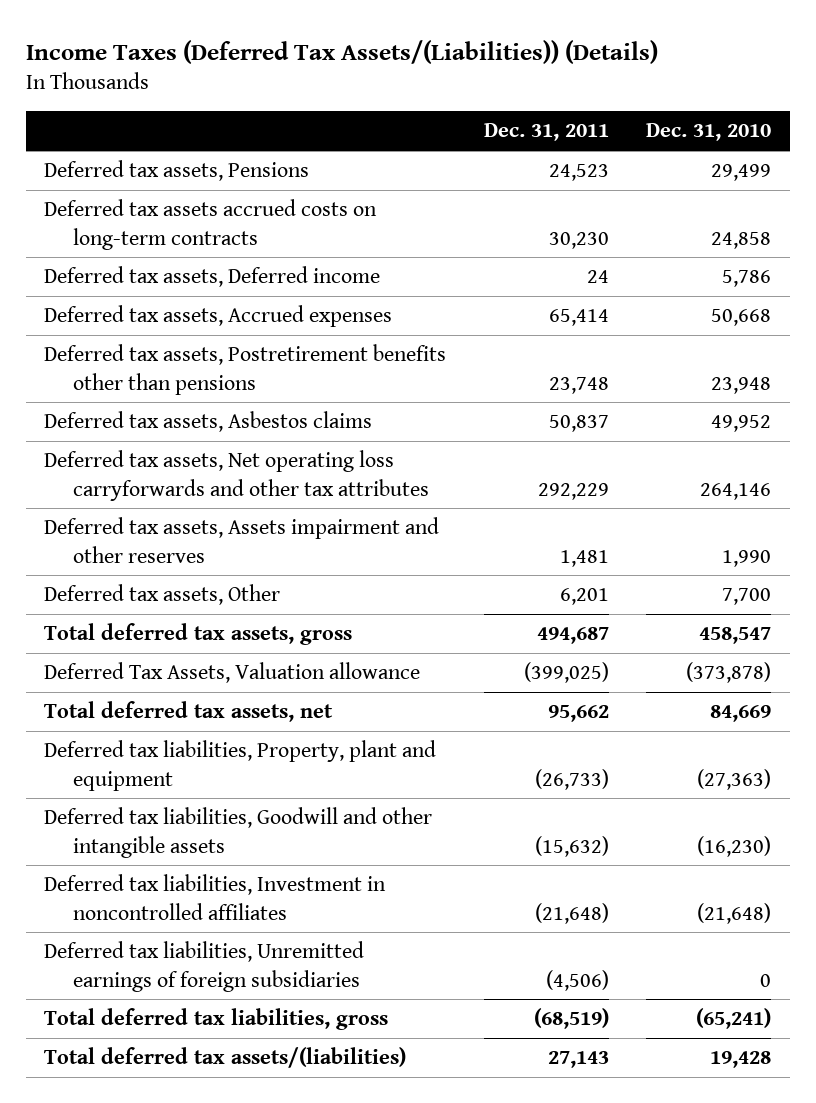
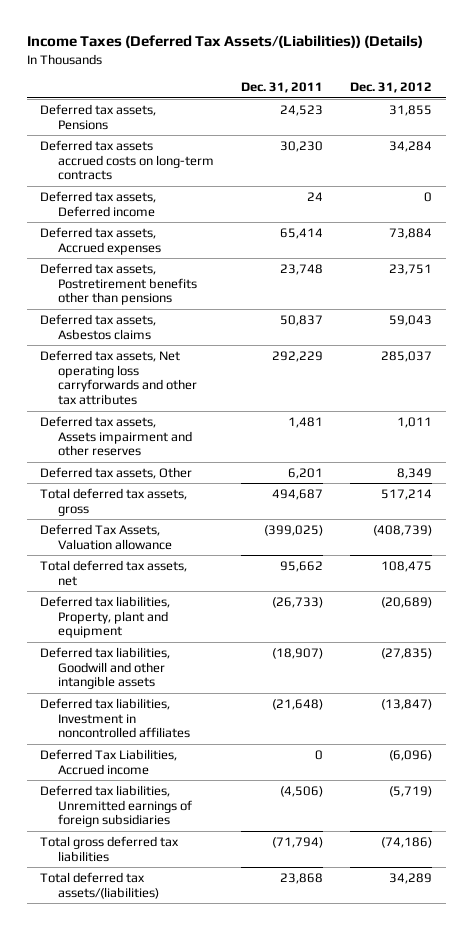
[646,123,772,142] Dec. 31, 2010 -> none
none -> [350,82,433,94] Dec. 31, 2012
[534,835,609,857] (15,632) -> [272,647,324,659] (18,907)
none -> [39,748,177,775] Deferred Tax Liabilities, Accrued income
[44,1008,389,1031] Total deferred tax liabilities, gross -> [39,835,179,862] Total gross deferred tax liabilities
[533,1008,609,1030] (68,519) -> [272,836,324,848] (71,794)
[547,1051,609,1069] 27,143 -> [280,872,324,884] 23,868

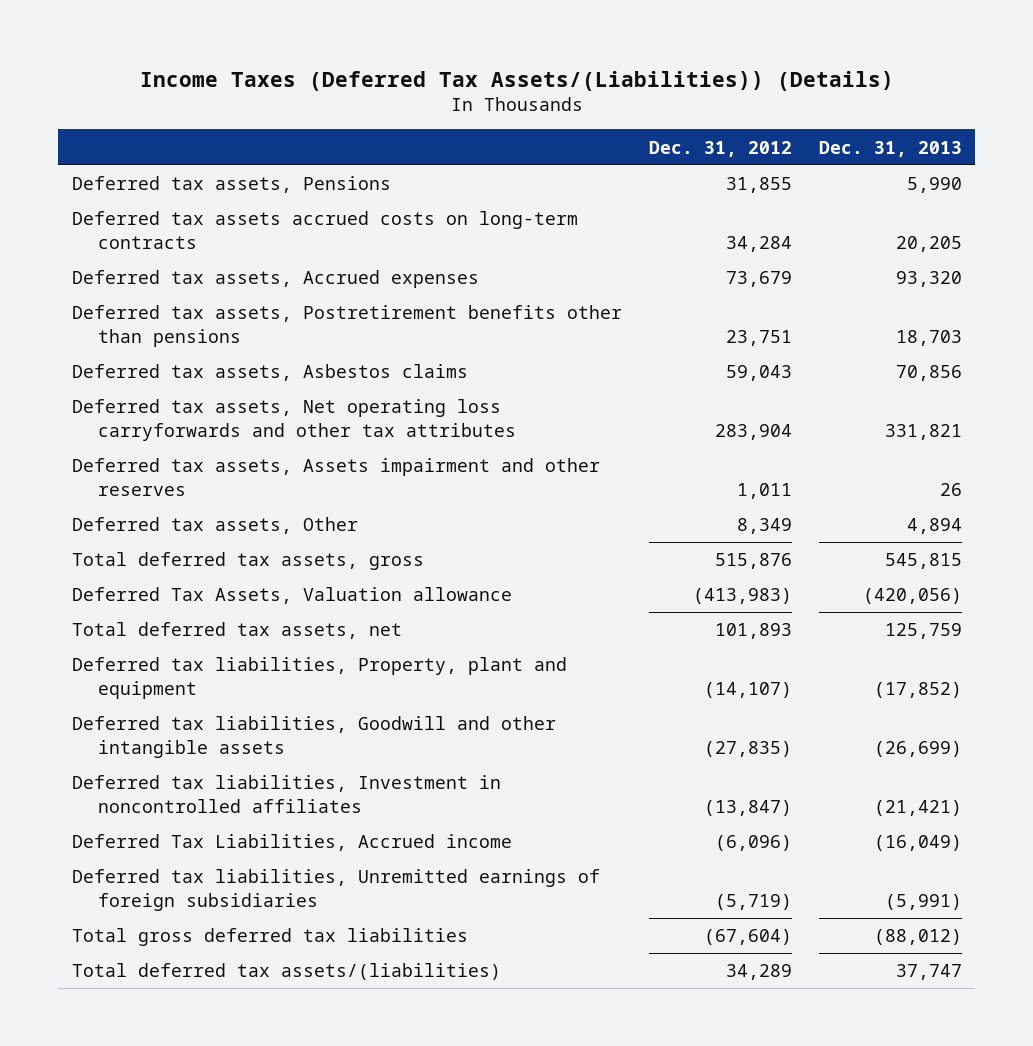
[241,82,324,94] Dec. 31, 2011 -> none
none -> [818,140,962,157] Dec. 31, 2013
[39,190,156,217] Deferred tax assets, Deferred income -> none
[389,227,433,239] 73,884 -> [725,271,792,288] 73,679
[381,350,433,362] 285,037 -> [714,423,792,440] 283,904
[381,488,433,500] 517,214 -> [714,553,792,570] 515,876
[373,524,433,536] (408,739) -> [692,588,792,605] (413,983)
[381,560,433,572] 108,475 -> [714,623,792,640] 101,893
[381,596,433,608] (20,689) -> [703,681,792,698] (14,107)
[381,836,433,848] (74,186) -> [703,929,792,946] (67,604)

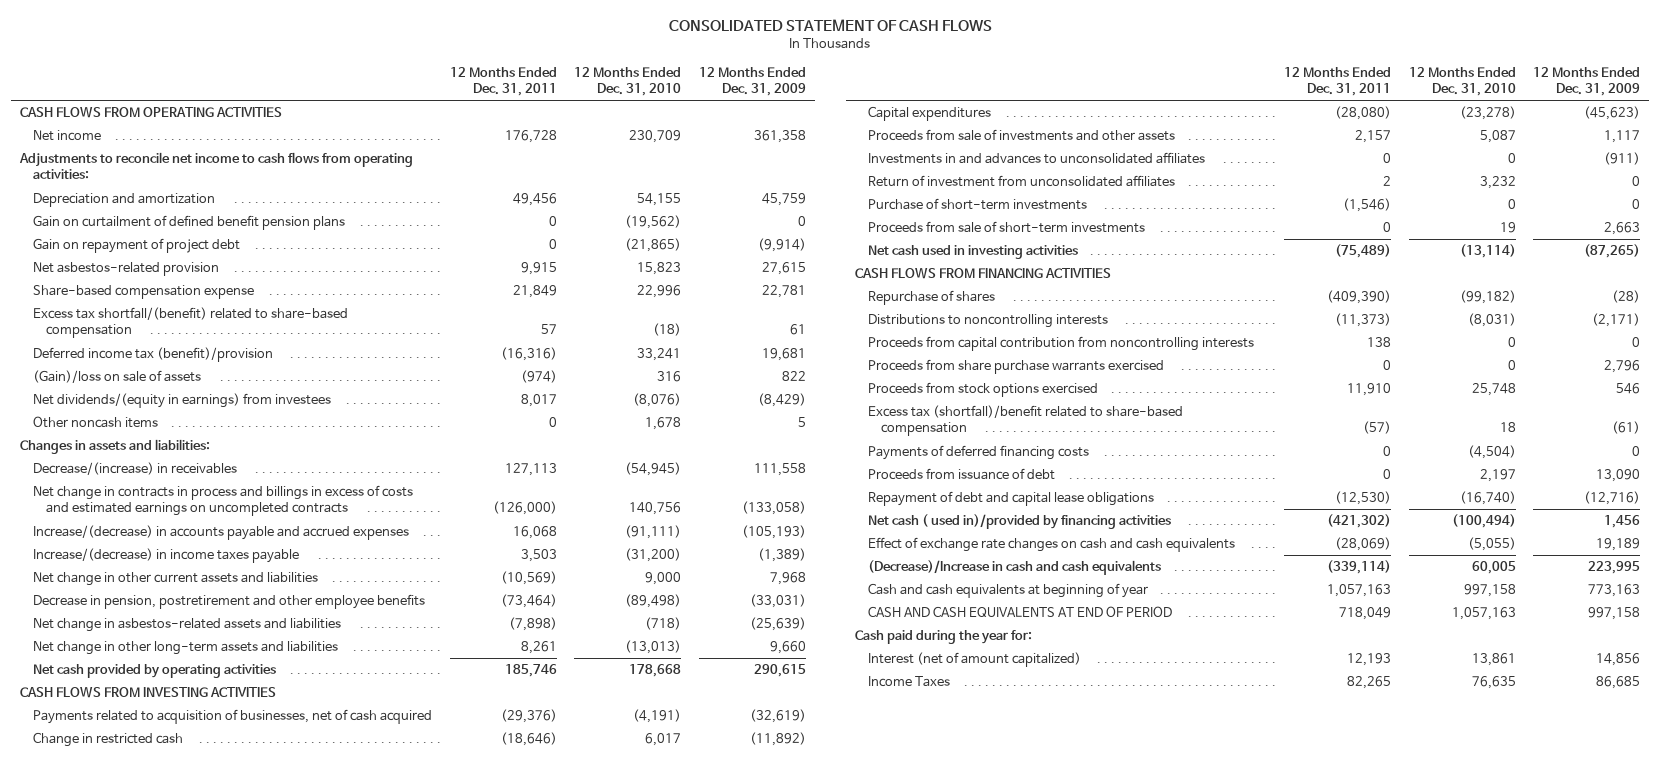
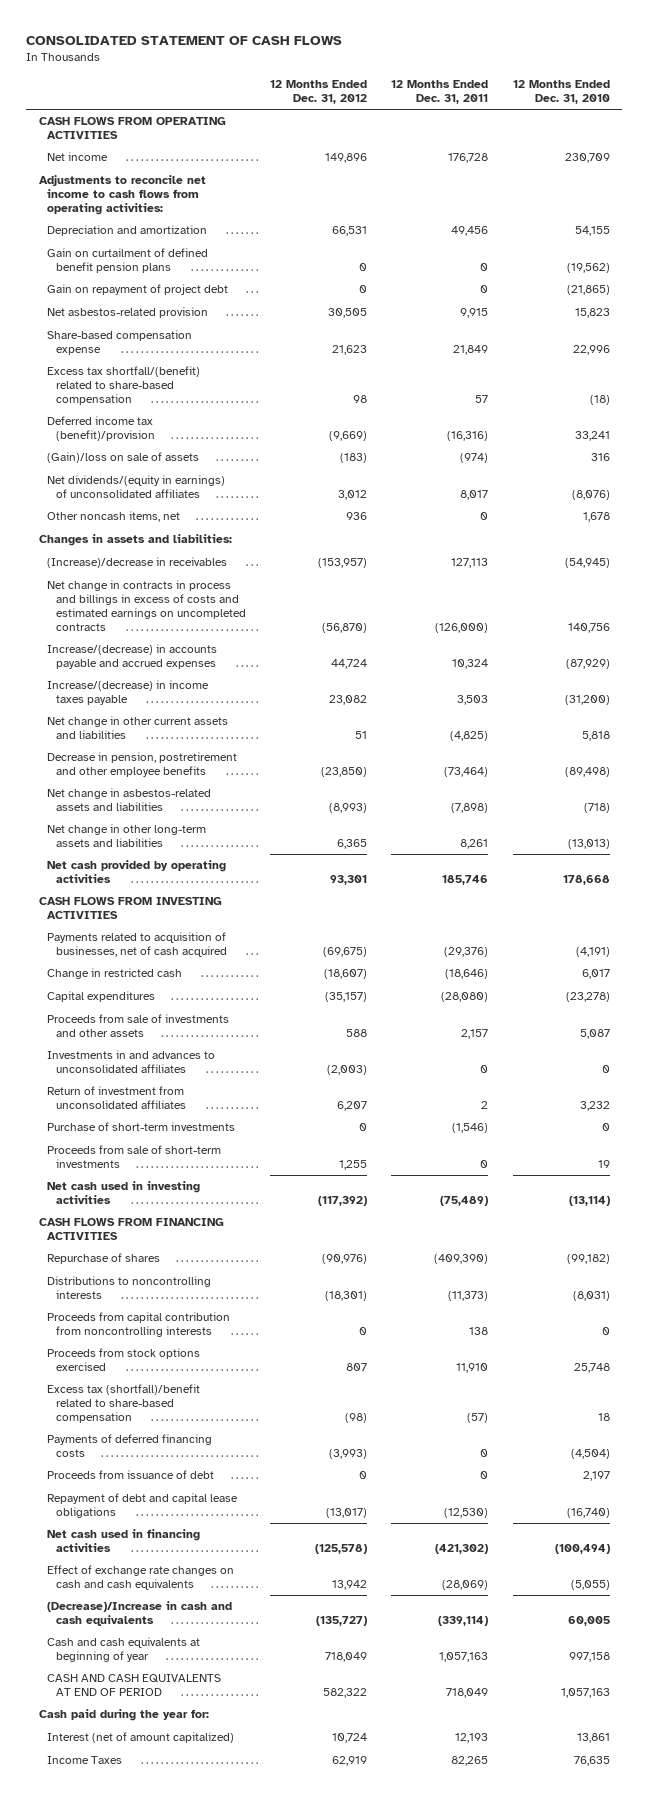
[698,66,806,97] 12 Months Ended Dec. 31, 2009 -> none
none -> [270,79,368,104] 12 Months Ended Dec. 31, 2012
[33,393,332,409] Net dividends/(equity in earnings) from investees -> [47,475,226,499] Net dividends/(equity in earnings) of unconsolidated affiliates
[33,416,159,429] Other noncash items -> [47,511,181,523] Other noncash items, net
[33,462,238,476] Decrease/(increase) in receivables -> [47,557,228,569] (Increase)/decrease in receivables
[512,526,557,540] 16,068 -> [452,659,489,670] 10,324
[625,525,682,540] (91,111) -> [565,659,610,670] (87,929)
[500,571,557,586] (10,569) -> [450,731,489,742] (4,825)
[645,572,682,586] 9,000 -> [581,731,610,742] 5,818
[867,359,1164,375] Proceeds from share purchase warrants exercised -> none
[867,514,1171,530] Net cash ( used in)/provided by financing activities -> [47,1529,201,1553] Net cash used in financing activities

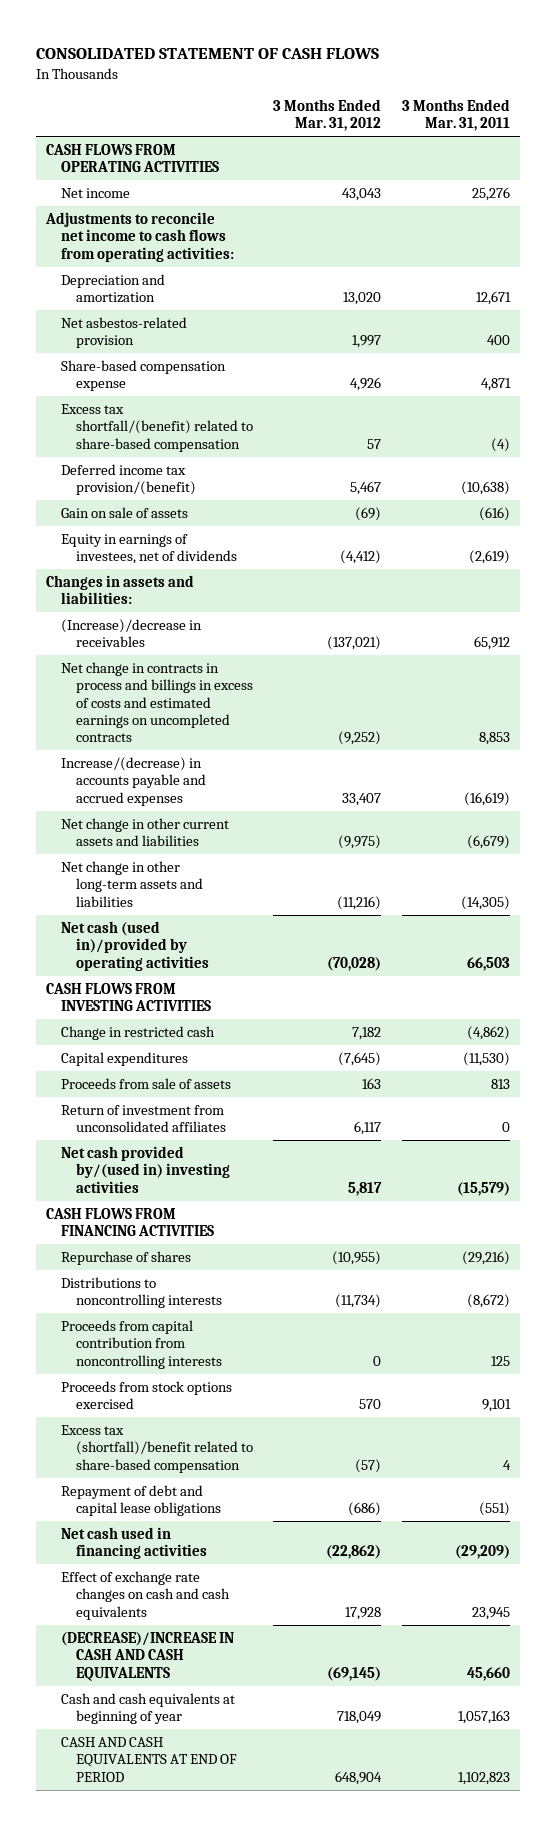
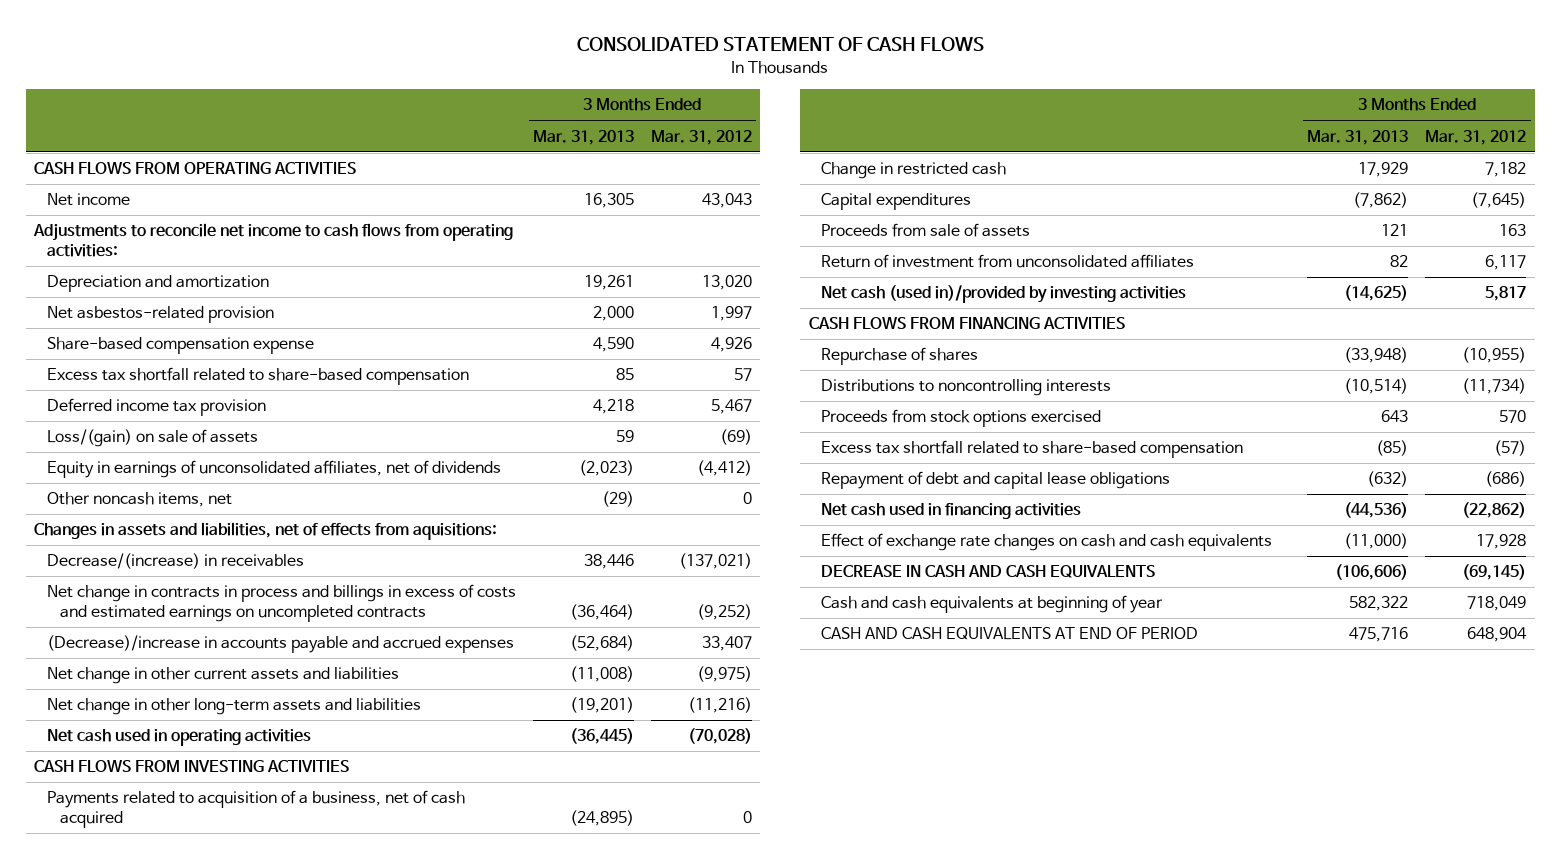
[401,99,510,132] 3 Months Ended Mar. 31, 2011 -> none
none -> [532,129,634,145] Mar. 31, 2013
[60,403,253,452] Excess tax shortfall/(benefit) related to share-based compensation -> [47,367,470,386] Excess tax shortfall related to share-based compensation
[60,463,196,496] Deferred income tax provision/(benefit) -> [47,398,267,417] Deferred income tax provision
[60,506,188,518] Gain on sale of assets -> [47,429,259,448] Loss/(gain) on sale of assets
[60,533,237,565] Equity in earnings of investees, net of dividends -> [47,460,502,479] Equity in earnings of unconsolidated affiliates, net of dividends
none -> [47,492,233,508] Other noncash items, net
[46,574,195,605] Changes in assets and liabilities: -> [34,522,498,541] Changes in assets and liabilities, net of effects from aquisitions:
[60,618,202,648] (Increase)/decrease in receivables -> [47,553,305,570] Decrease/(increase) in receivables
[60,756,206,806] Increase/(decrease) in accounts payable and accrued expenses -> [47,635,515,654] (Decrease)/increase in accounts payable and accrued expenses
[60,920,209,971] Net cash (used in)/provided by operating activities -> [47,729,312,747] Net cash used in operating activities
none -> [47,790,466,829] Payments related to acquisition of a business, net of cash acquired
[60,1145,230,1193] Net cash provided by/(used in) investing activities -> [821,285,1187,304] Net cash (used in)/provided by investing activities
[60,1319,222,1369] Proceeds from capital contribution from noncontrolling interests -> none
[60,1424,253,1473] Excess tax (shortfall)/benefit related to share-based compensation -> [821,440,1244,459] Excess tax shortfall related to share-based compensation
[60,1631,234,1681] (DECREASE)/INCREASE IN CASH AND CASH EQUIVALENTS -> [821,565,1156,579] DECREASE IN CASH AND CASH EQUIVALENTS

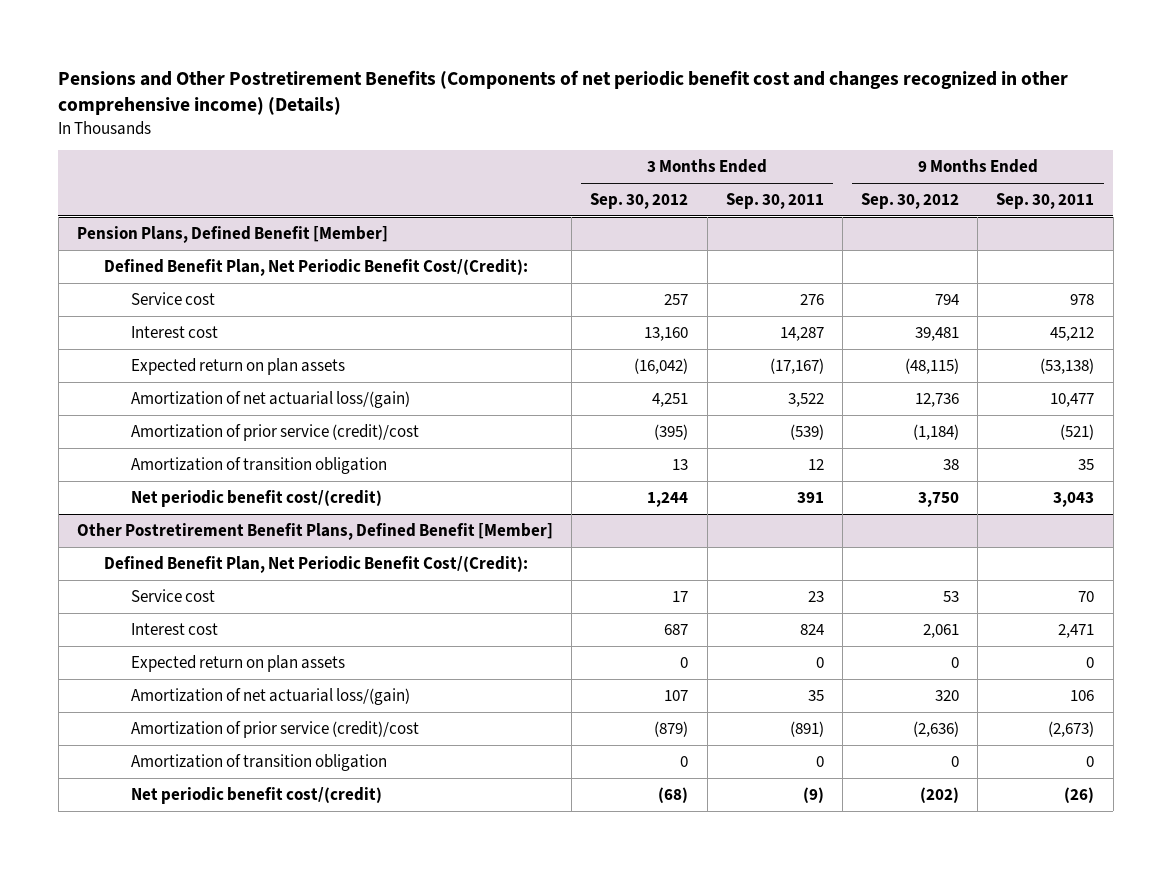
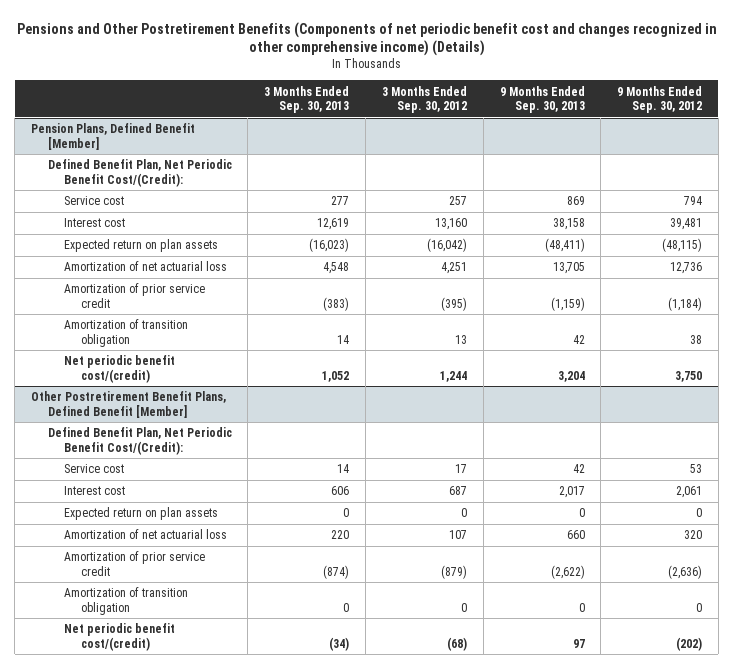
[725,193,824,210] Sep. 30, 2011 -> none
[996,193,1095,210] Sep. 30, 2011 -> none
none -> [264,85,350,114] 3 Months Ended Sep. 30, 2013
none -> [499,85,585,114] 9 Months Ended Sep. 30, 2013
[130,390,410,408] Amortization of net actuarial loss/(gain) -> [64,261,228,272] Amortization of net actuarial loss
[130,423,419,441] Amortization of prior service (credit)/cost -> [64,283,206,308] Amortization of prior service credit
[130,687,410,705] Amortization of net actuarial loss/(gain) -> [64,529,228,540] Amortization of net actuarial loss
[130,720,419,738] Amortization of prior service (credit)/cost -> [64,551,206,576] Amortization of prior service credit

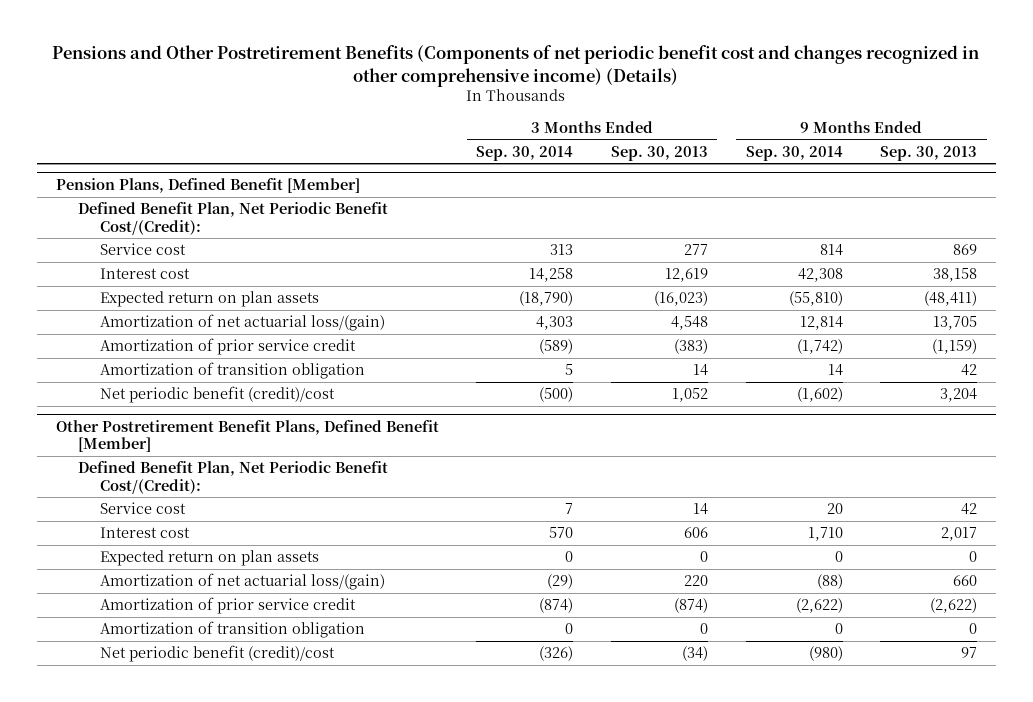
[381,85,467,114] 3 Months Ended Sep. 30, 2012 -> none
[617,85,703,114] 9 Months Ended Sep. 30, 2012 -> none
none -> [476,145,574,161] Sep. 30, 2014
none -> [745,145,843,161] Sep. 30, 2014
[64,261,228,272] Amortization of net actuarial loss -> [99,314,385,332] Amortization of net actuarial loss/(gain)
[64,355,176,383] Net periodic benefit cost/(credit) -> [99,386,335,404] Net periodic benefit (credit)/cost
[64,529,228,540] Amortization of net actuarial loss -> [99,573,385,591] Amortization of net actuarial loss/(gain)
[64,623,176,651] Net periodic benefit cost/(credit) -> [99,645,335,663] Net periodic benefit (credit)/cost

